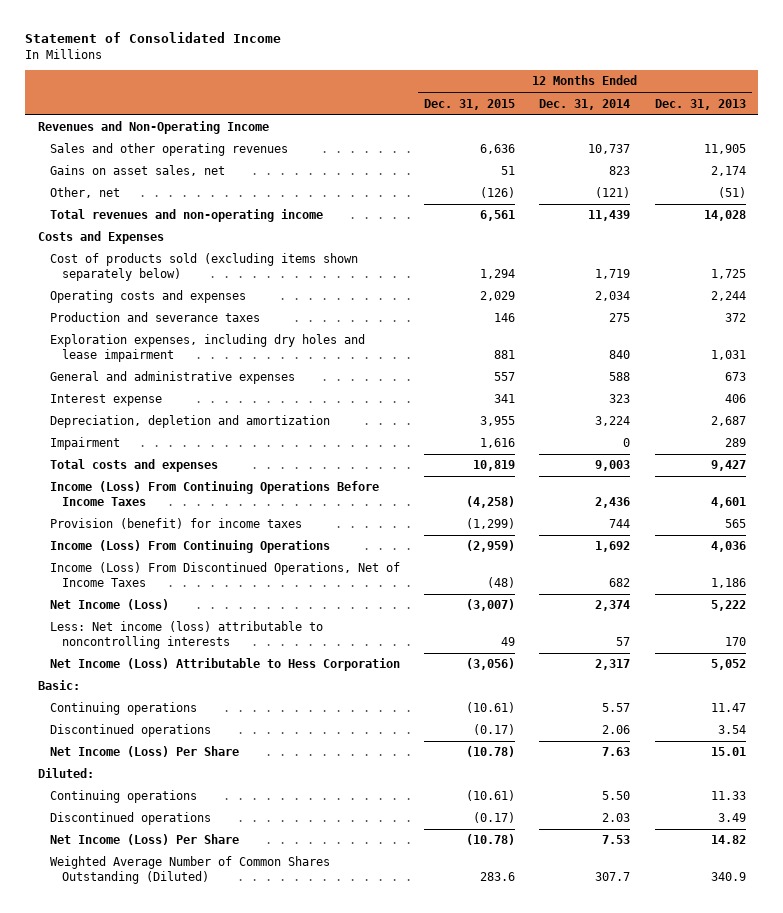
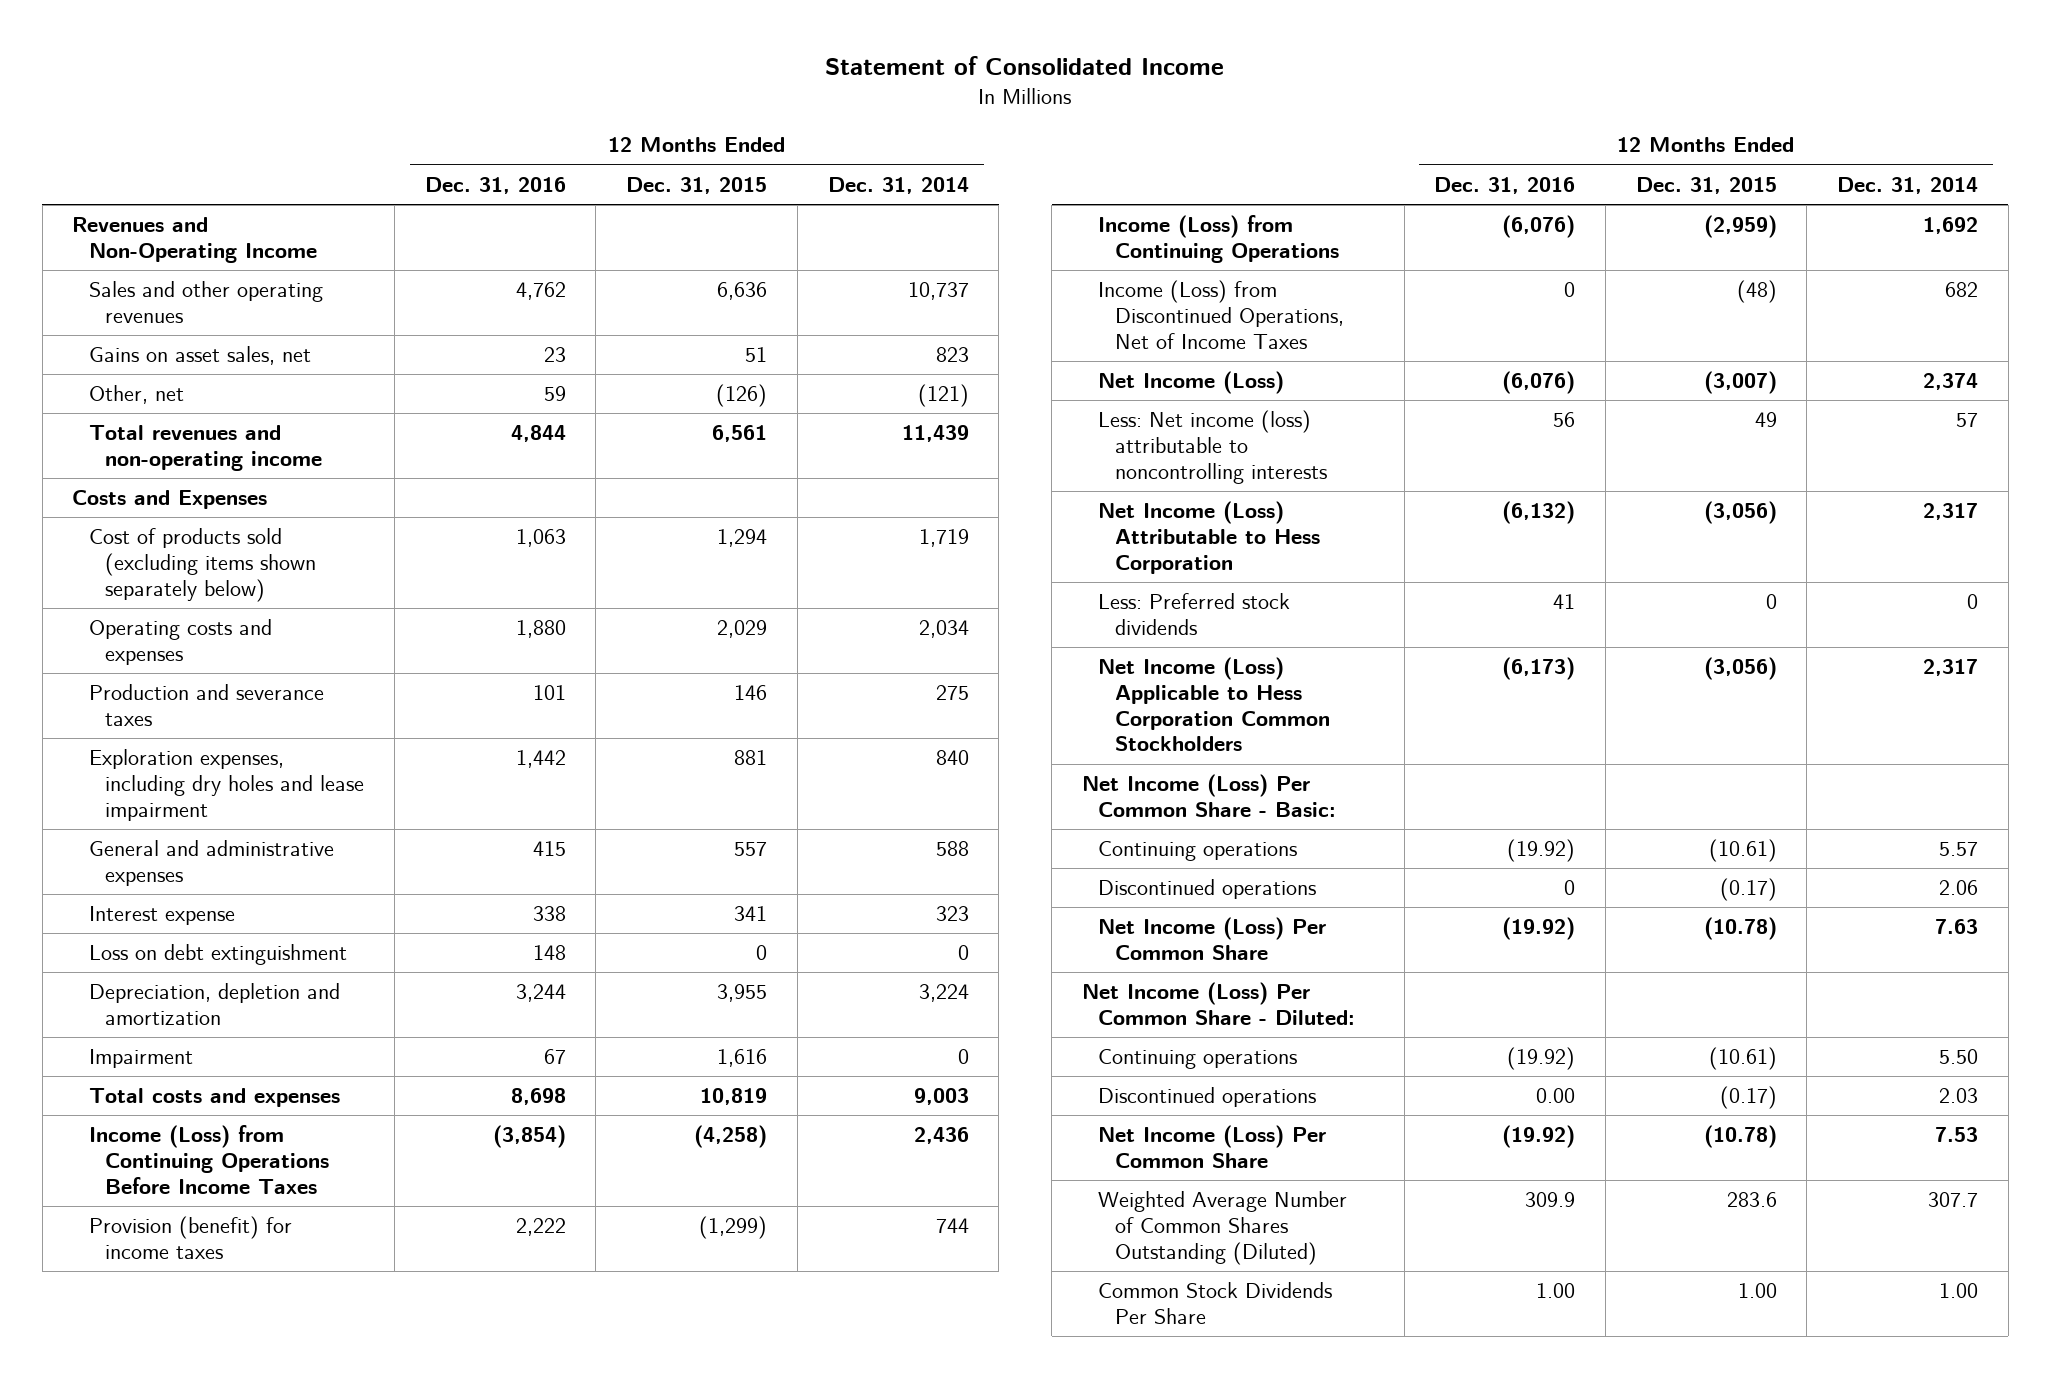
[654,98,746,110] Dec. 31, 2013 -> none
none -> [424,176,566,194] Dec. 31, 2016
none -> [88,944,347,966] Loss on debt extinguishment
[49,481,379,507] Income (Loss) From Continuing Operations Before Income Taxes -> [88,1125,330,1194] Income (Loss) from Continuing Operations Before Income Taxes
[49,540,330,554] Income (Loss) From Continuing Operations -> [1098,215,1339,263] Income (Loss) from Continuing Operations
[49,562,400,588] Income (Loss) From Discontinued Operations, Net of Income Taxes -> [1098,280,1344,349] Income (Loss) from Discontinued Operations, Net of Income Taxes
none -> [1098,593,1291,635] Less: Preferred stock dividends
none -> [1098,657,1330,752] Net Income (Loss) Applicable to Hess Corporation Common Stockholders
[37,680,80,691] Basic: -> [1082,774,1337,817] Net Income (Loss) Per Common Share - Basic:
[49,746,239,758] Net Income (Loss) Per Share -> [1098,917,1327,960] Net Income (Loss) Per Common Share
[37,768,94,779] Diluted: -> [1082,982,1356,1025] Net Income (Loss) Per Common Share - Diluted:
[49,834,239,846] Net Income (Loss) Per Share -> [1098,1125,1327,1168] Net Income (Loss) Per Common Share
none -> [1098,1282,1333,1324] Common Stock Dividends Per Share

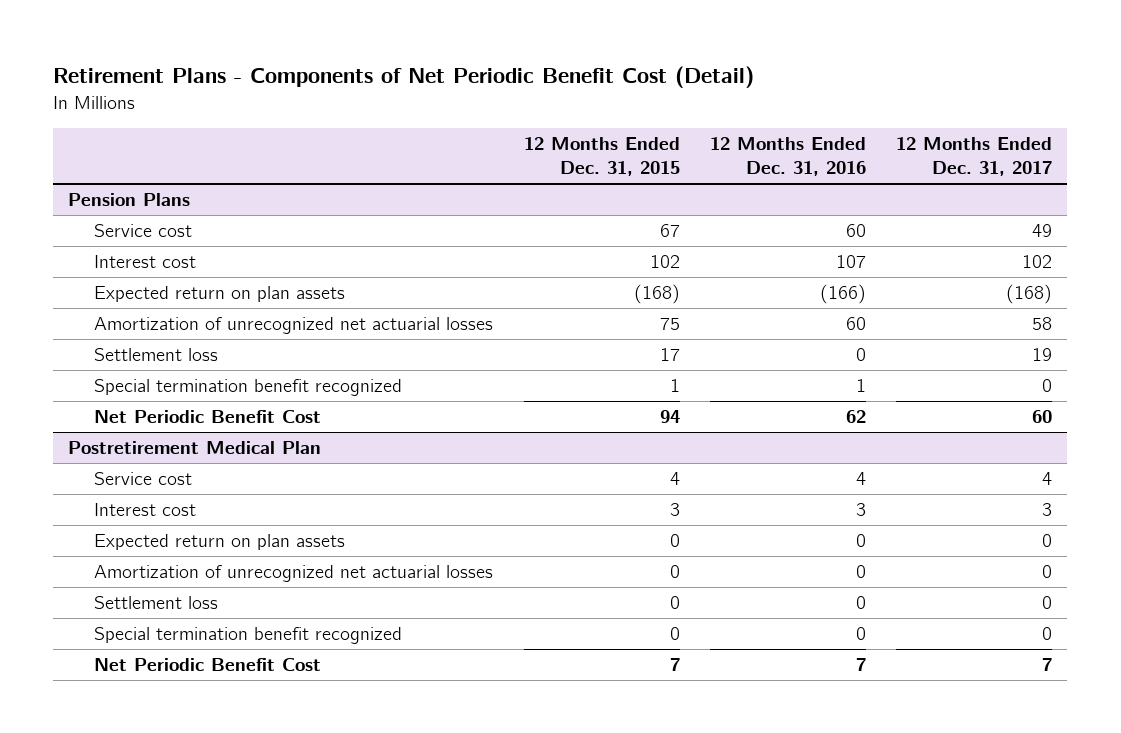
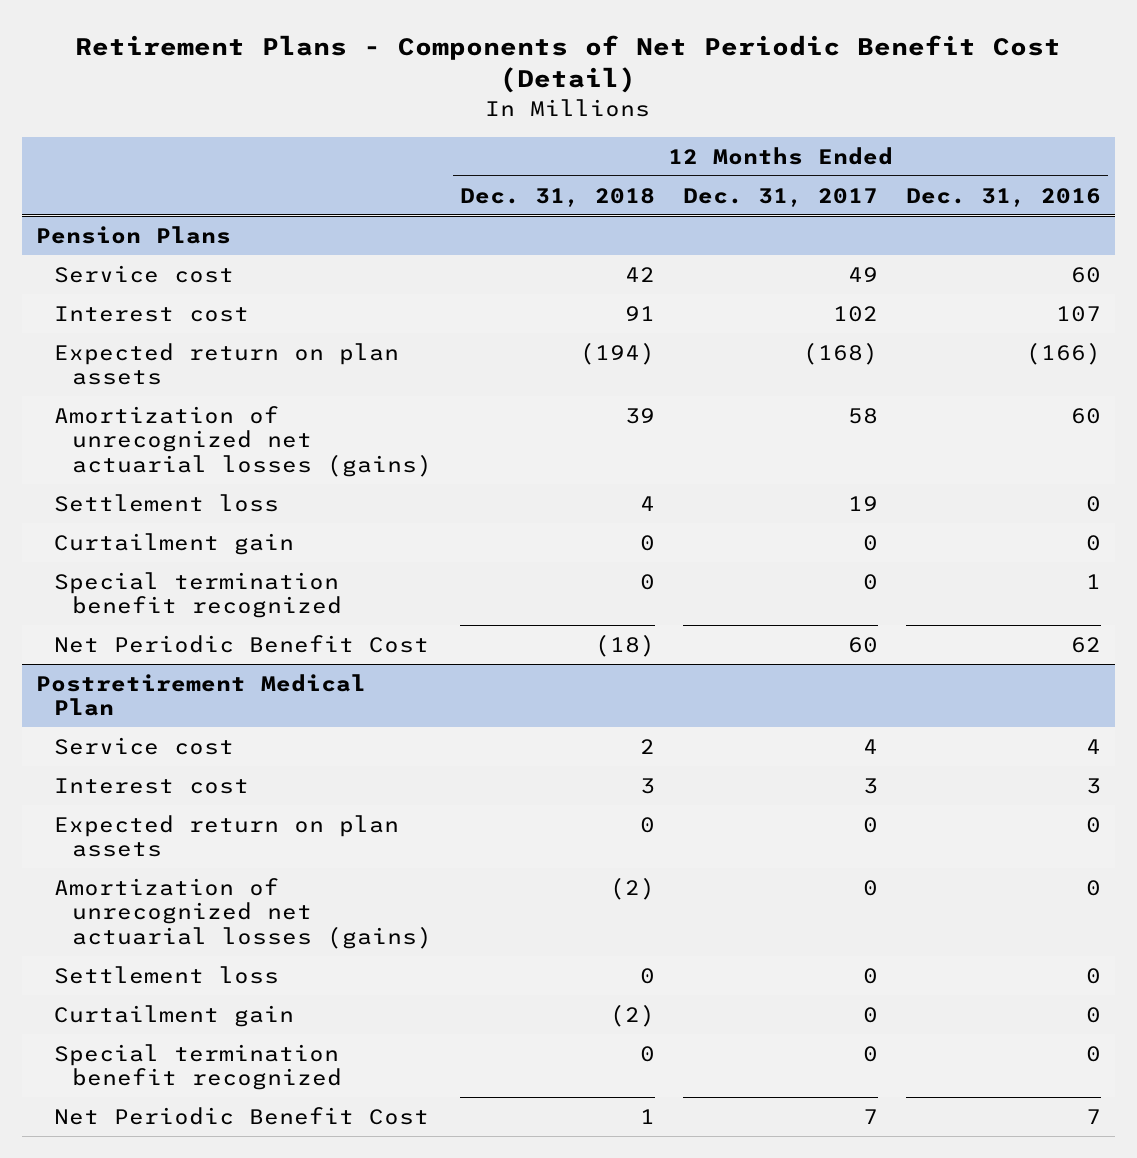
[523,137,680,177] 12 Months Ended Dec. 31, 2015 -> none
none -> [460,187,656,207] Dec. 31, 2018
[94,317,494,335] Amortization of unrecognized net actuarial losses -> [54,405,433,477] Amortization of unrecognized net actuarial losses (gains)
none -> [54,532,295,555] Curtailment gain
[94,565,494,583] Amortization of unrecognized net actuarial losses -> [54,877,433,949] Amortization of unrecognized net actuarial losses (gains)
none -> [54,1004,295,1027] Curtailment gain

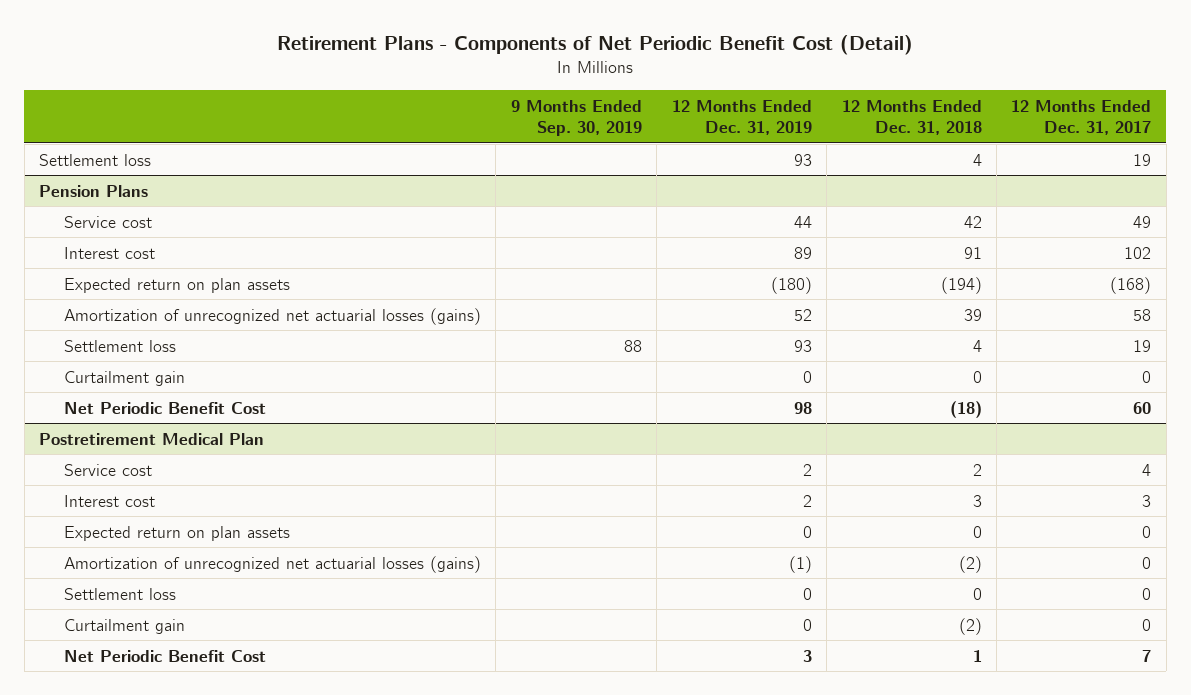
[906,187,1102,207] Dec. 31, 2016 -> none
none -> [510,99,642,136] 9 Months Ended Sep. 30, 2019
none -> [671,99,812,135] 12 Months Ended Dec. 31, 2019
none -> [39,153,152,166] Settlement loss
[54,571,343,619] Special termination benefit recognized -> none
[54,1043,343,1091] Special termination benefit recognized -> none

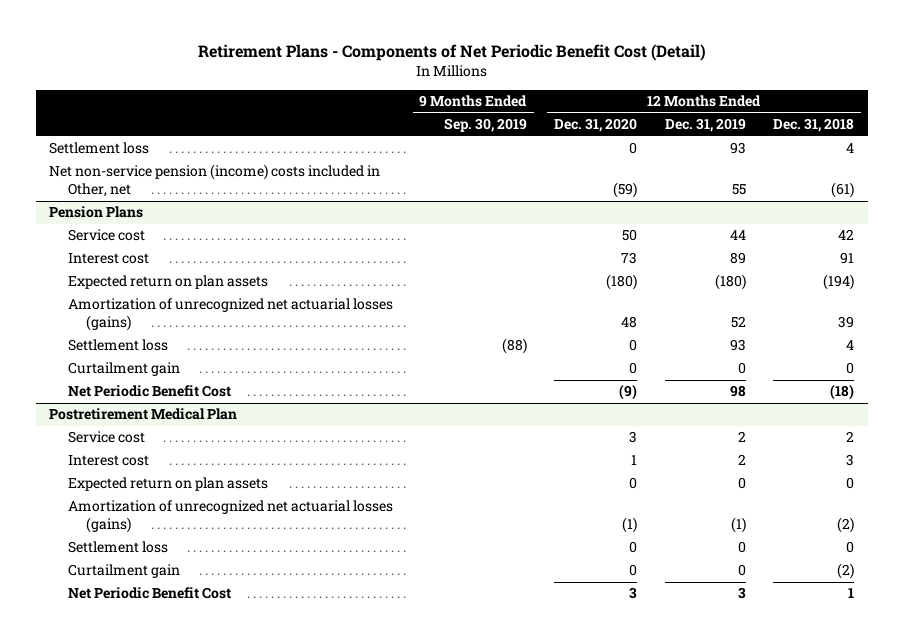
[1011,99,1152,135] 12 Months Ended Dec. 31, 2017 -> none
none -> [554,118,638,133] Dec. 31, 2020
none -> [49,164,381,198] Net non-service pension (income) costs included in Other, net
[623,339,642,352] 88 -> [501,338,527,355] (88)

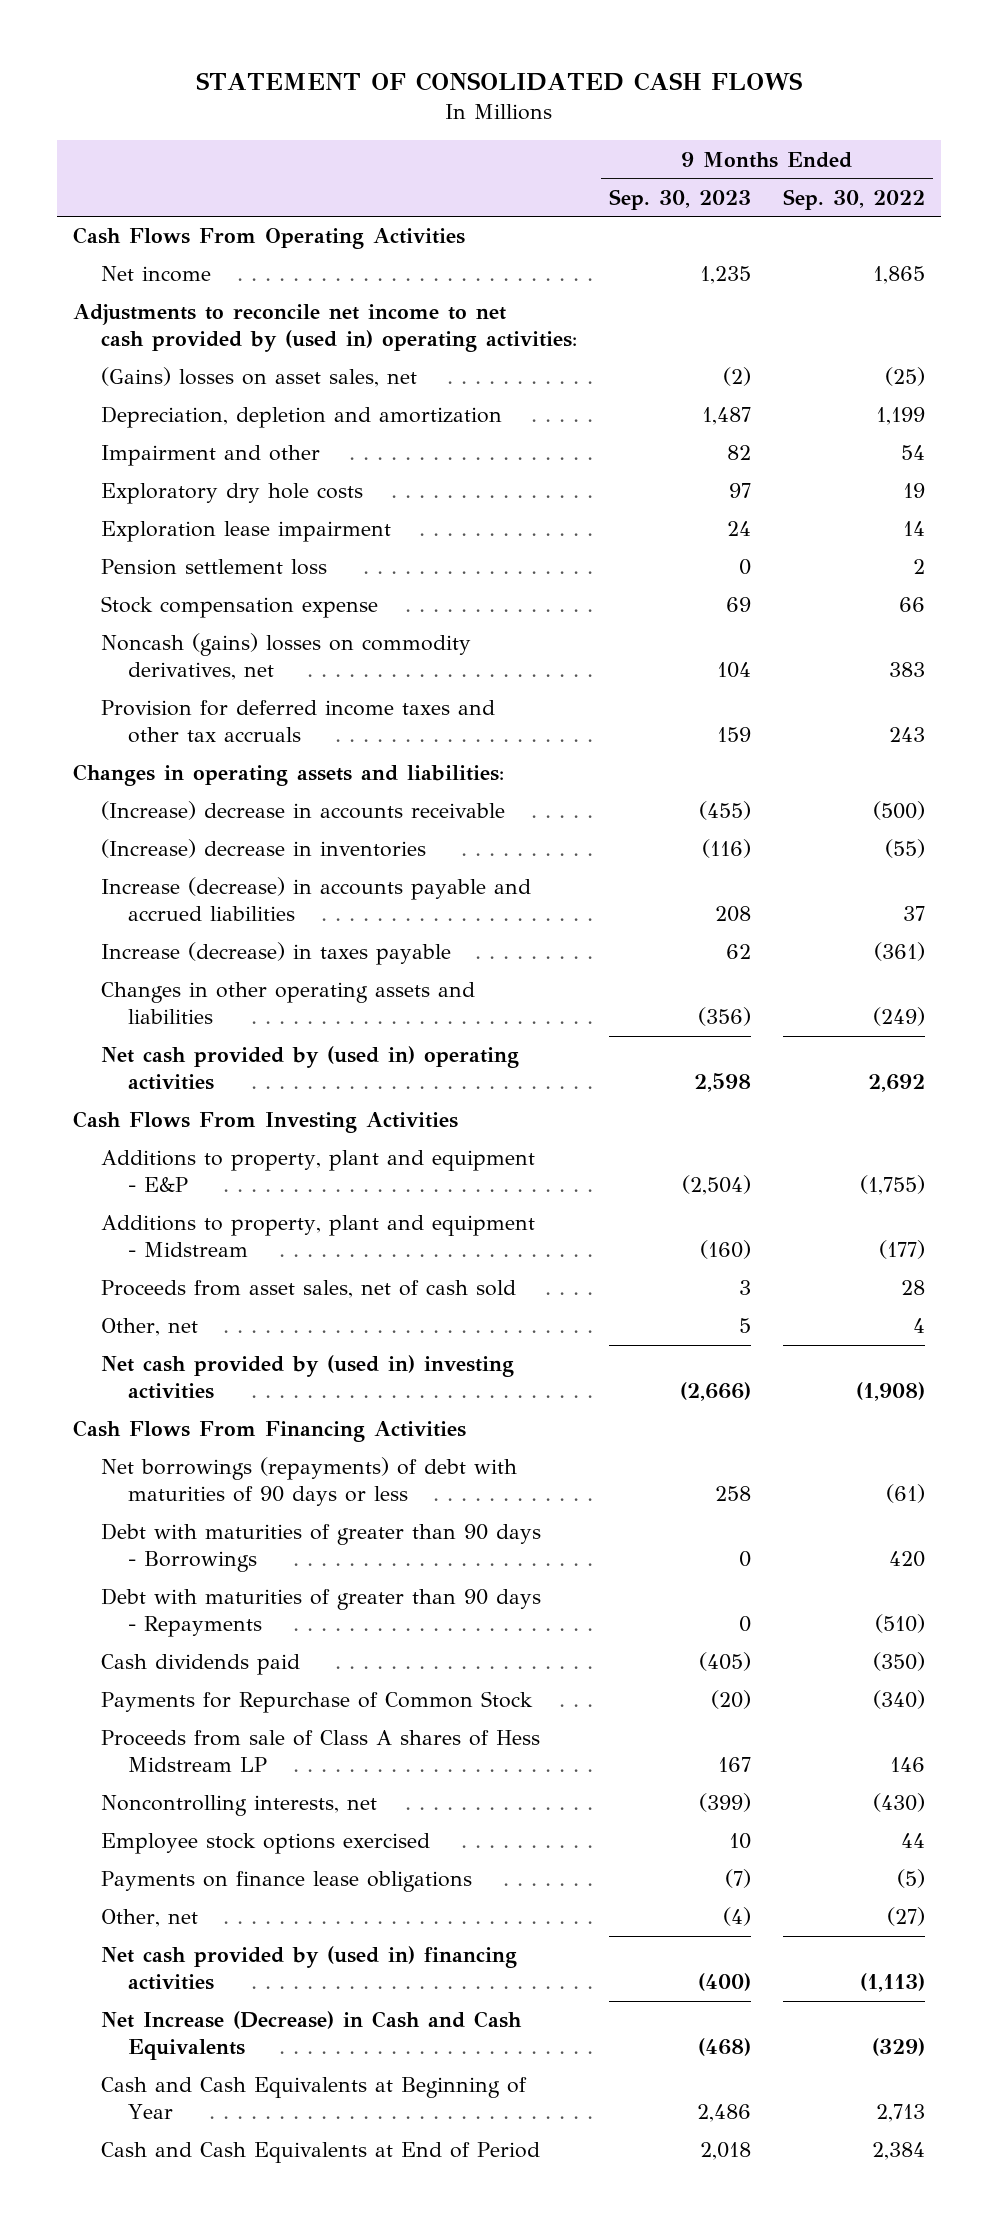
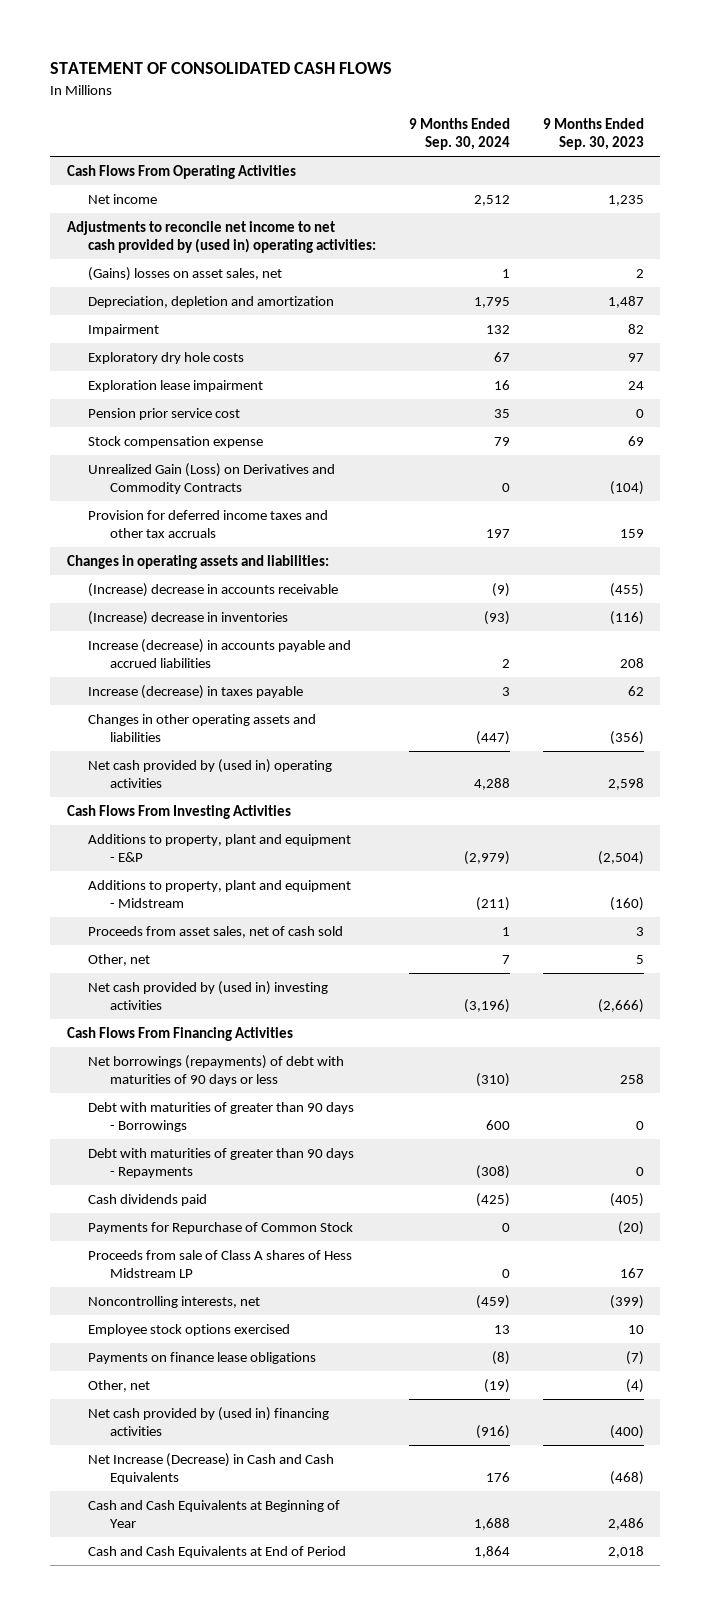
[783,188,926,210] Sep. 30, 2022 -> none
none -> [409,117,511,150] 9 Months Ended Sep. 30, 2024
[722,367,751,387] (2) -> [635,269,644,279] 2
[100,445,320,467] Impairment and other -> none
none -> [88,324,160,337] Impairment
[100,559,327,576] Pension settlement loss -> none
none -> [88,408,241,421] Pension prior service cost
[100,633,471,681] Noncash (gains) losses on commodity derivatives, net -> [88,463,336,495] Unrealized Gain (Loss) on Derivatives and Commodity Contracts
[716,662,751,679] 104 -> [609,481,644,496] (104)

